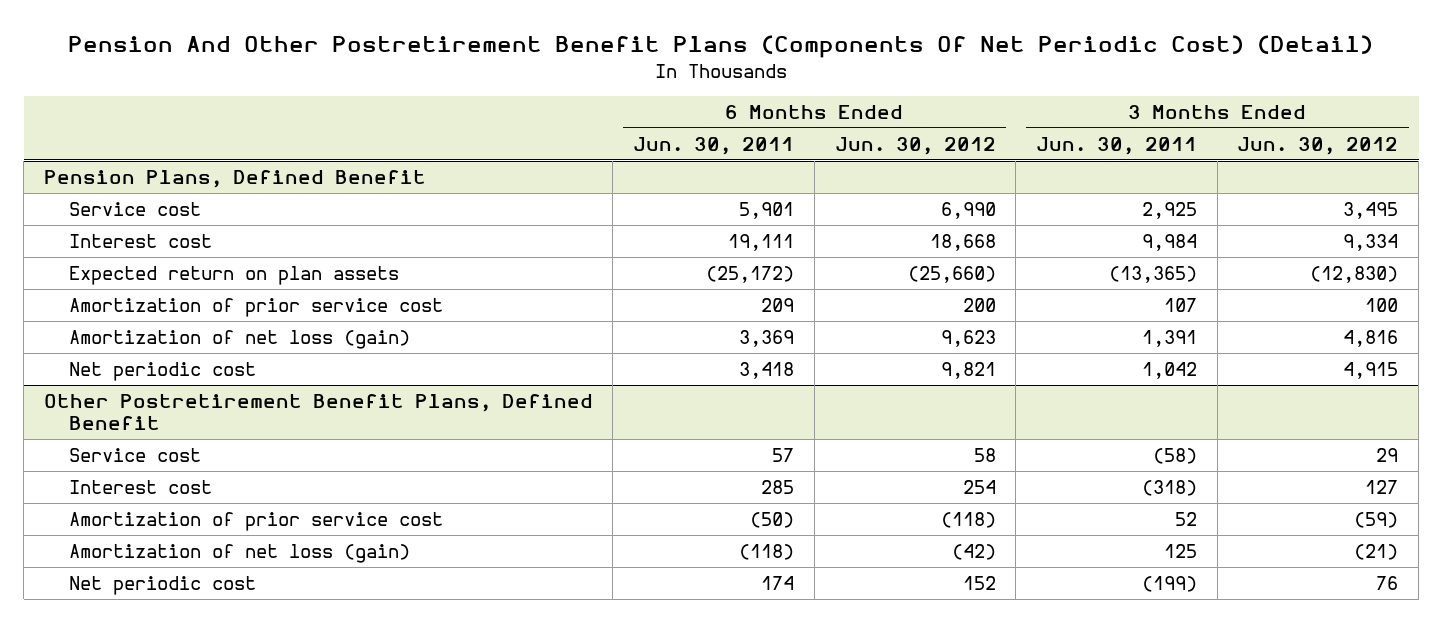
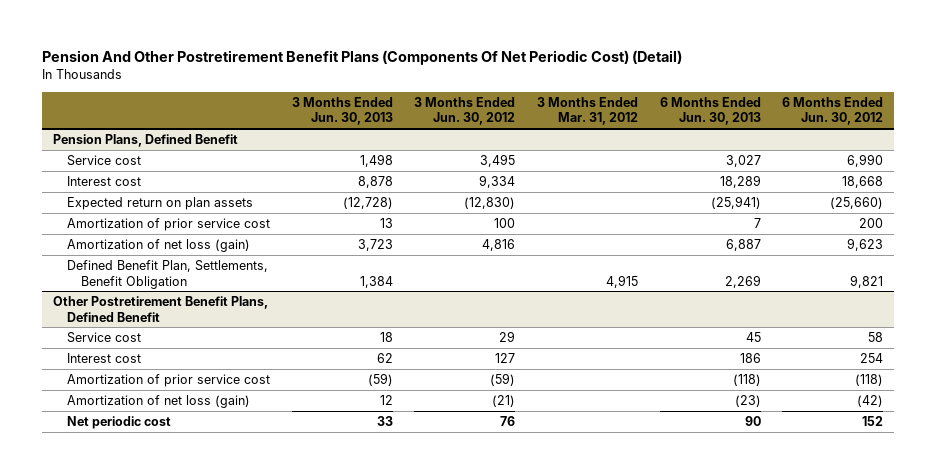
[633,136,795,155] Jun. 30, 2011 -> none
[1036,136,1198,155] Jun. 30, 2011 -> none
none -> [291,96,393,126] 3 Months Ended Jun. 30, 2013
none -> [536,96,638,126] 3 Months Ended Mar. 31, 2012
none -> [659,96,761,126] 6 Months Ended Jun. 30, 2013
[68,361,256,381] Net periodic cost -> none
none -> [67,260,269,289] Defined Benefit Plan, Settlements, Benefit Obligation

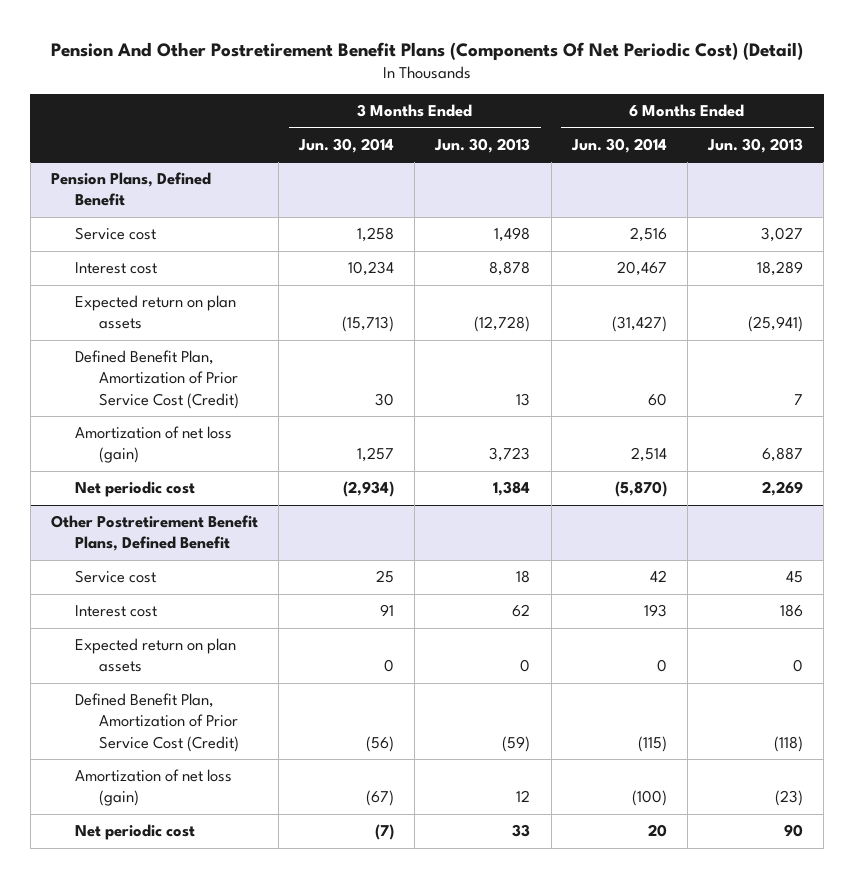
[414,96,516,126] 3 Months Ended Jun. 30, 2012 -> none
[536,96,638,126] 3 Months Ended Mar. 31, 2012 -> none
[782,96,884,126] 6 Months Ended Jun. 30, 2012 -> none
none -> [298,138,395,154] Jun. 30, 2014
none -> [570,138,667,154] Jun. 30, 2014
[67,218,271,232] Amortization of prior service cost -> [74,350,240,409] Defined Benefit Plan, Amortization of Prior Service Cost (Credit)
[67,260,269,289] Defined Benefit Plan, Settlements, Benefit Obligation -> [74,481,195,498] Net periodic cost
none -> [74,638,236,673] Expected return on plan assets
[67,374,271,388] Amortization of prior service cost -> [74,693,240,752] Defined Benefit Plan, Amortization of Prior Service Cost (Credit)

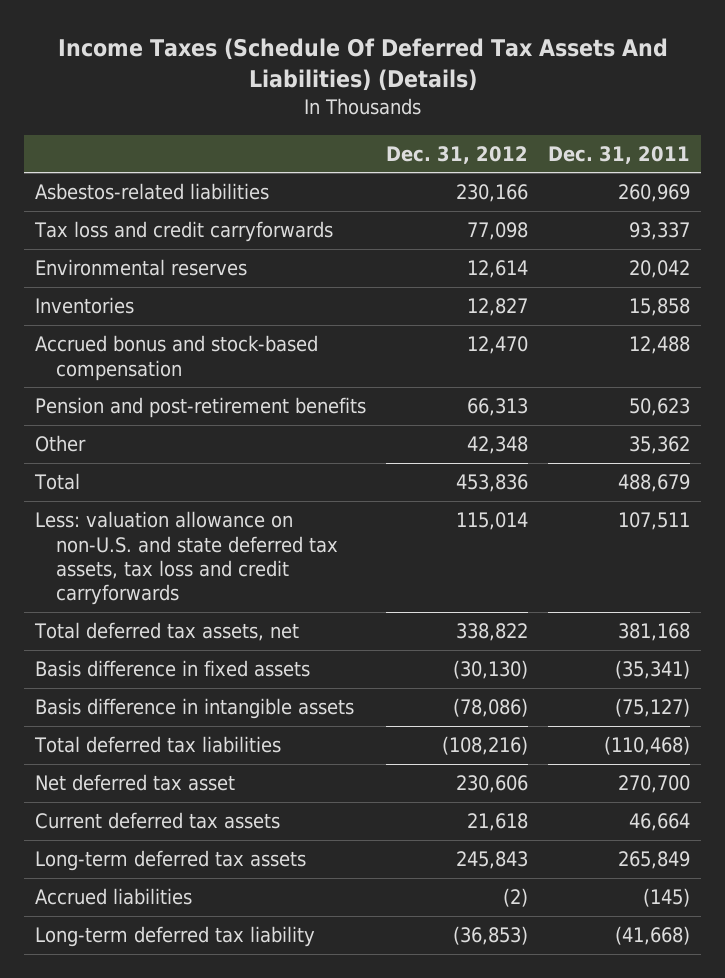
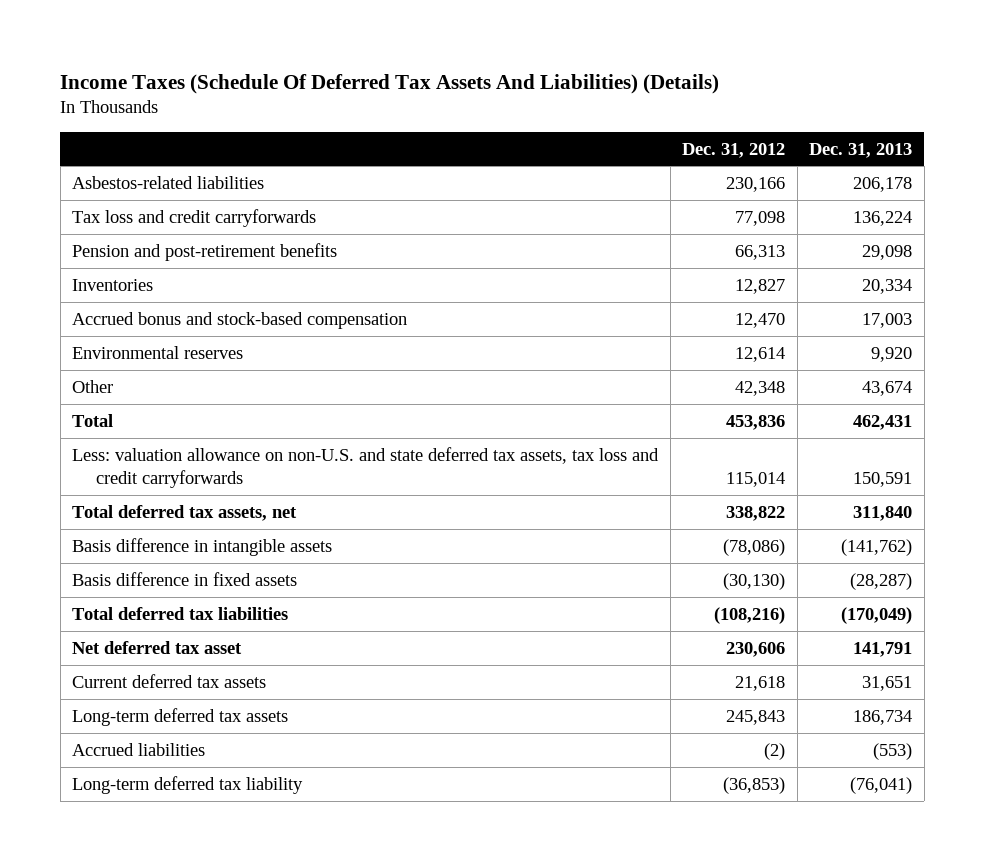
[548,145,691,164] Dec. 31, 2011 -> none
none -> [809,142,913,158] Dec. 31, 2013
[34,397,366,419] Pension and post-retirement benefits -> [72,242,338,261] Pension and post-retirement benefits
[34,259,247,277] Environmental reserves -> [72,345,244,359] Environmental reserves
[34,660,310,678] Basis difference in fixed assets -> [72,571,298,586] Basis difference in fixed assets

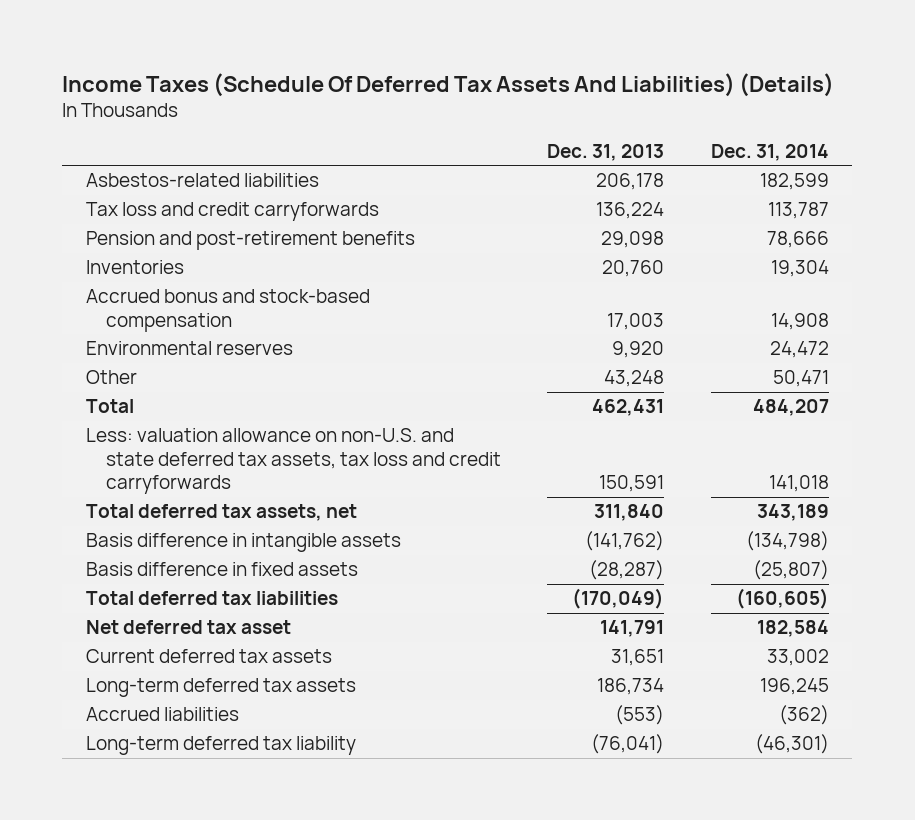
[682,142,786,158] Dec. 31, 2012 -> none
none -> [710,143,829,161] Dec. 31, 2014
[862,278,913,294] 20,334 -> [602,260,665,278] 20,760
[862,380,913,396] 43,674 -> [604,370,665,388] 43,248

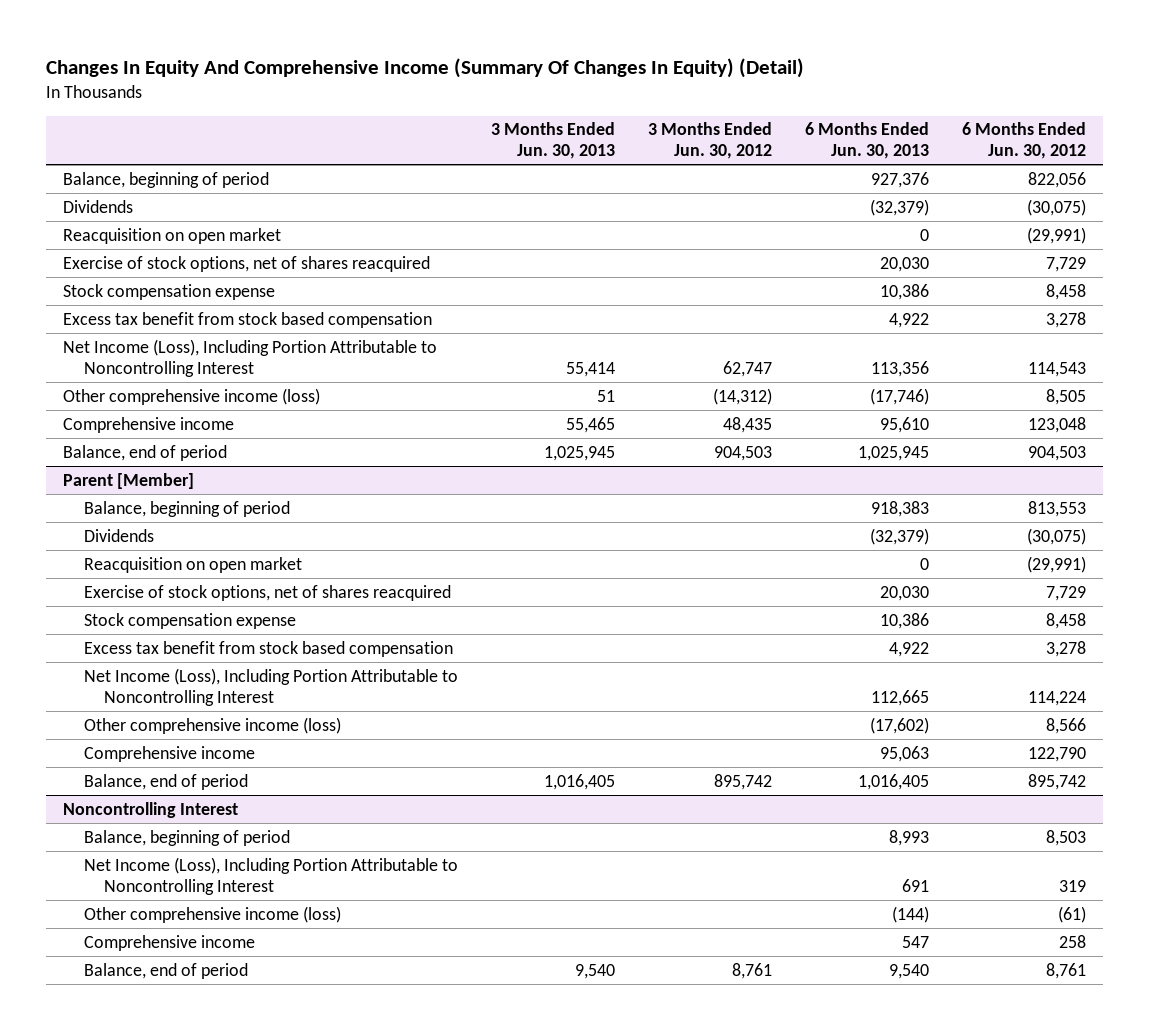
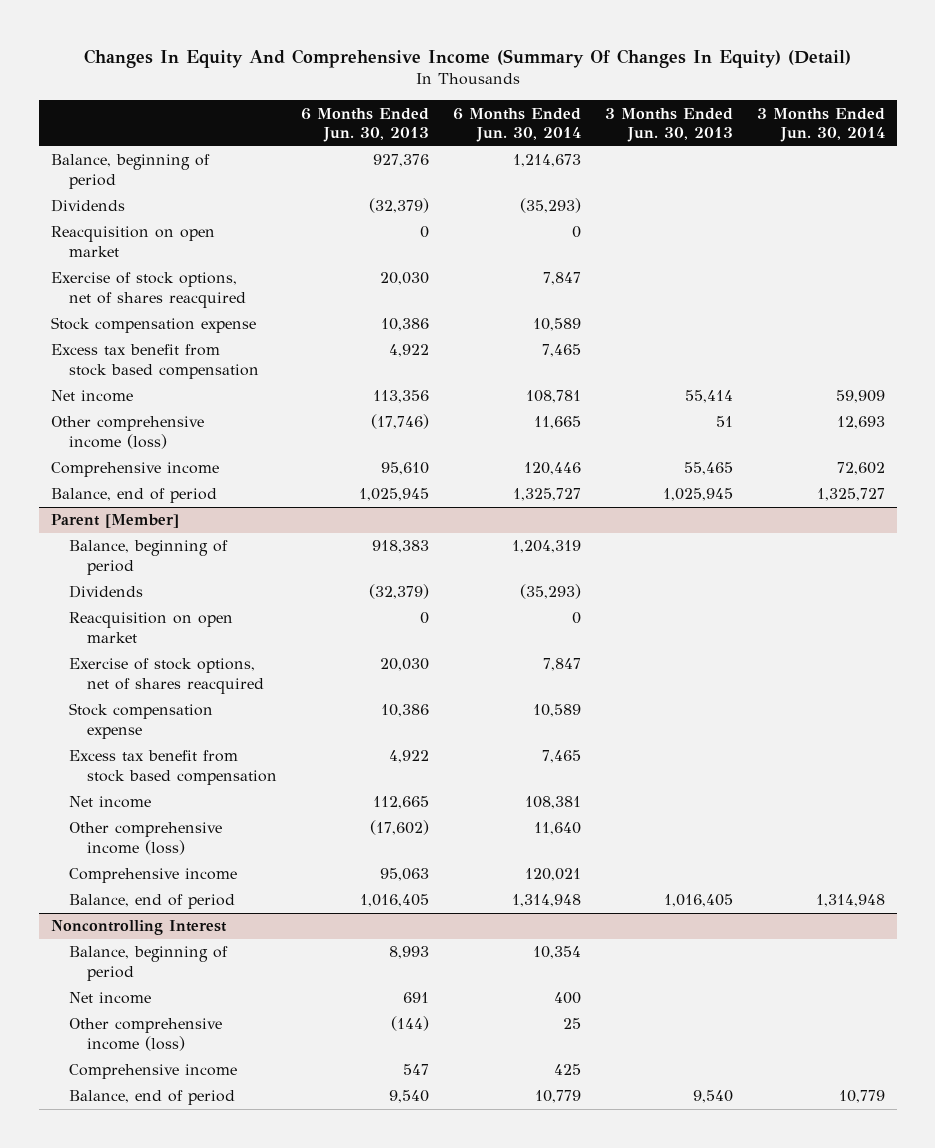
[647,122,772,160] 3 Months Ended Jun. 30, 2012 -> none
[962,122,1087,160] 6 Months Ended Jun. 30, 2012 -> none
none -> [452,107,581,143] 6 Months Ended Jun. 30, 2014
none -> [756,107,885,143] 3 Months Ended Jun. 30, 2014
[62,338,437,377] Net Income (Loss), Including Portion Attributable to Noncontrolling Interest -> [50,390,133,403] Net income
[83,667,458,706] Net Income (Loss), Including Portion Attributable to Noncontrolling Interest -> [68,796,151,809] Net income
[83,856,458,895] Net Income (Loss), Including Portion Attributable to Noncontrolling Interest -> [68,992,151,1005] Net income

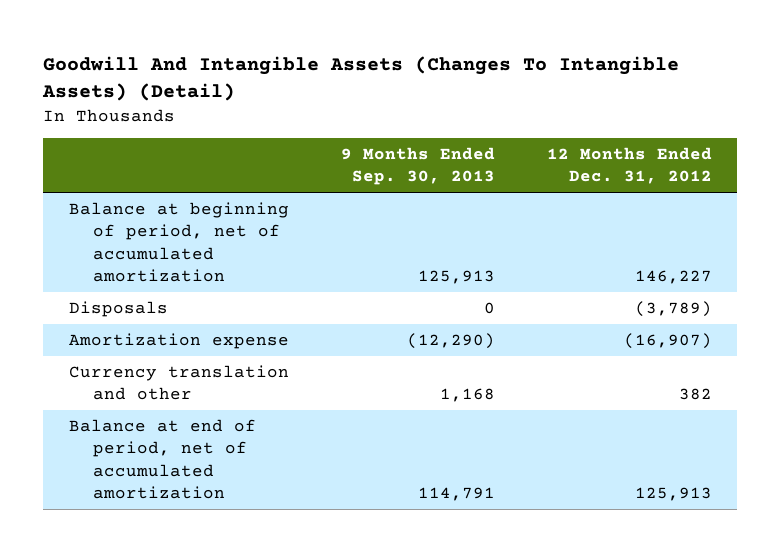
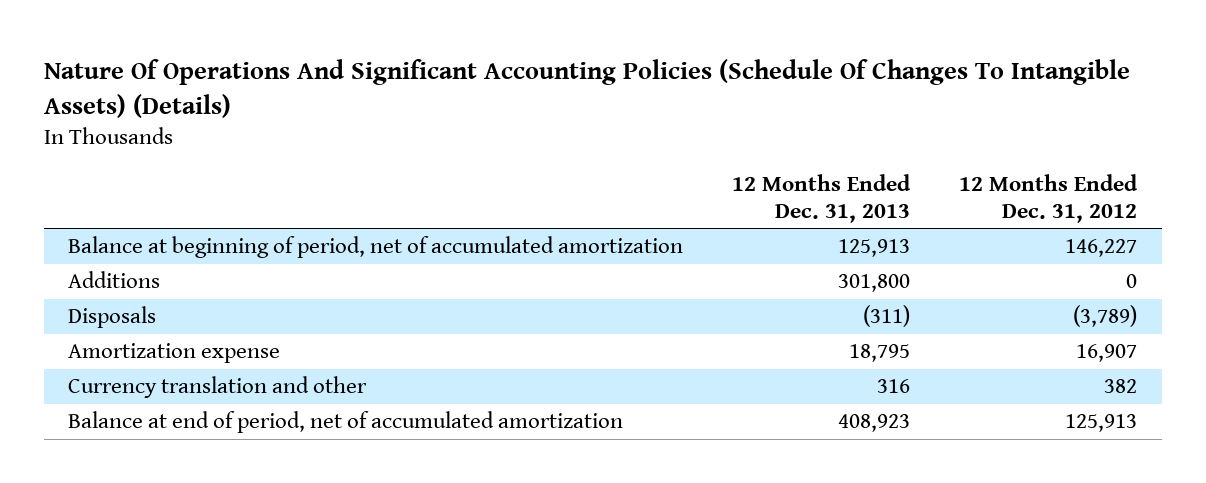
[41,55,679,102] Goodwill And Intangible Assets (Changes To Intangible Assets) (Detail) -> [43,58,1130,118] Nature Of Operations And Significant Accounting Policies (Schedule Of Changes To Intangible Assets) (Details)
[340,147,495,186] 9 Months Ended Sep. 30, 2013 -> none
none -> [732,173,912,223] 12 Months Ended Dec. 31, 2013
none -> [68,271,161,289] Additions
[623,333,712,350] (16,907) -> [1076,344,1138,363] 16,907

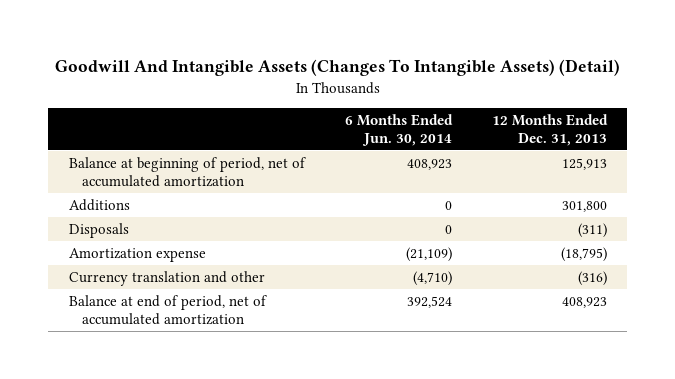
[43,58,1130,118] Nature Of Operations And Significant Accounting Policies (Schedule Of Changes To Intangible Assets) (Details) -> [54,59,620,77] Goodwill And Intangible Assets (Changes To Intangible Assets) (Detail)
[959,173,1139,223] 12 Months Ended Dec. 31, 2012 -> none
none -> [344,113,453,146] 6 Months Ended Jun. 30, 2014
[849,344,911,363] 18,795 -> [560,246,607,262] (18,795)
[877,379,911,394] 316 -> [577,270,607,286] (316)

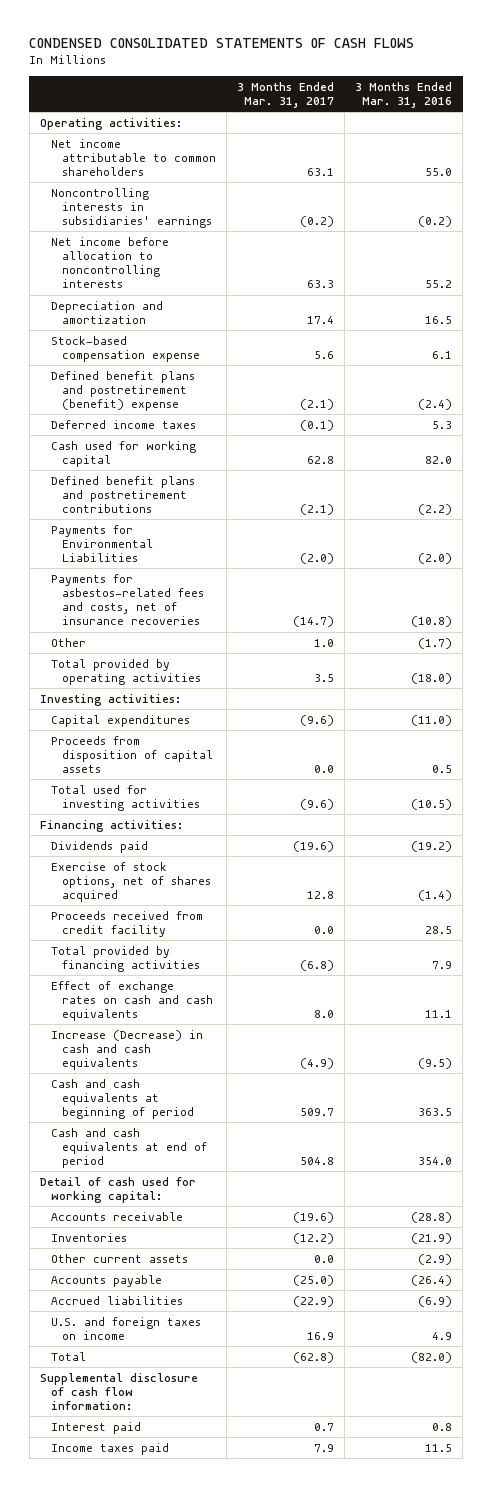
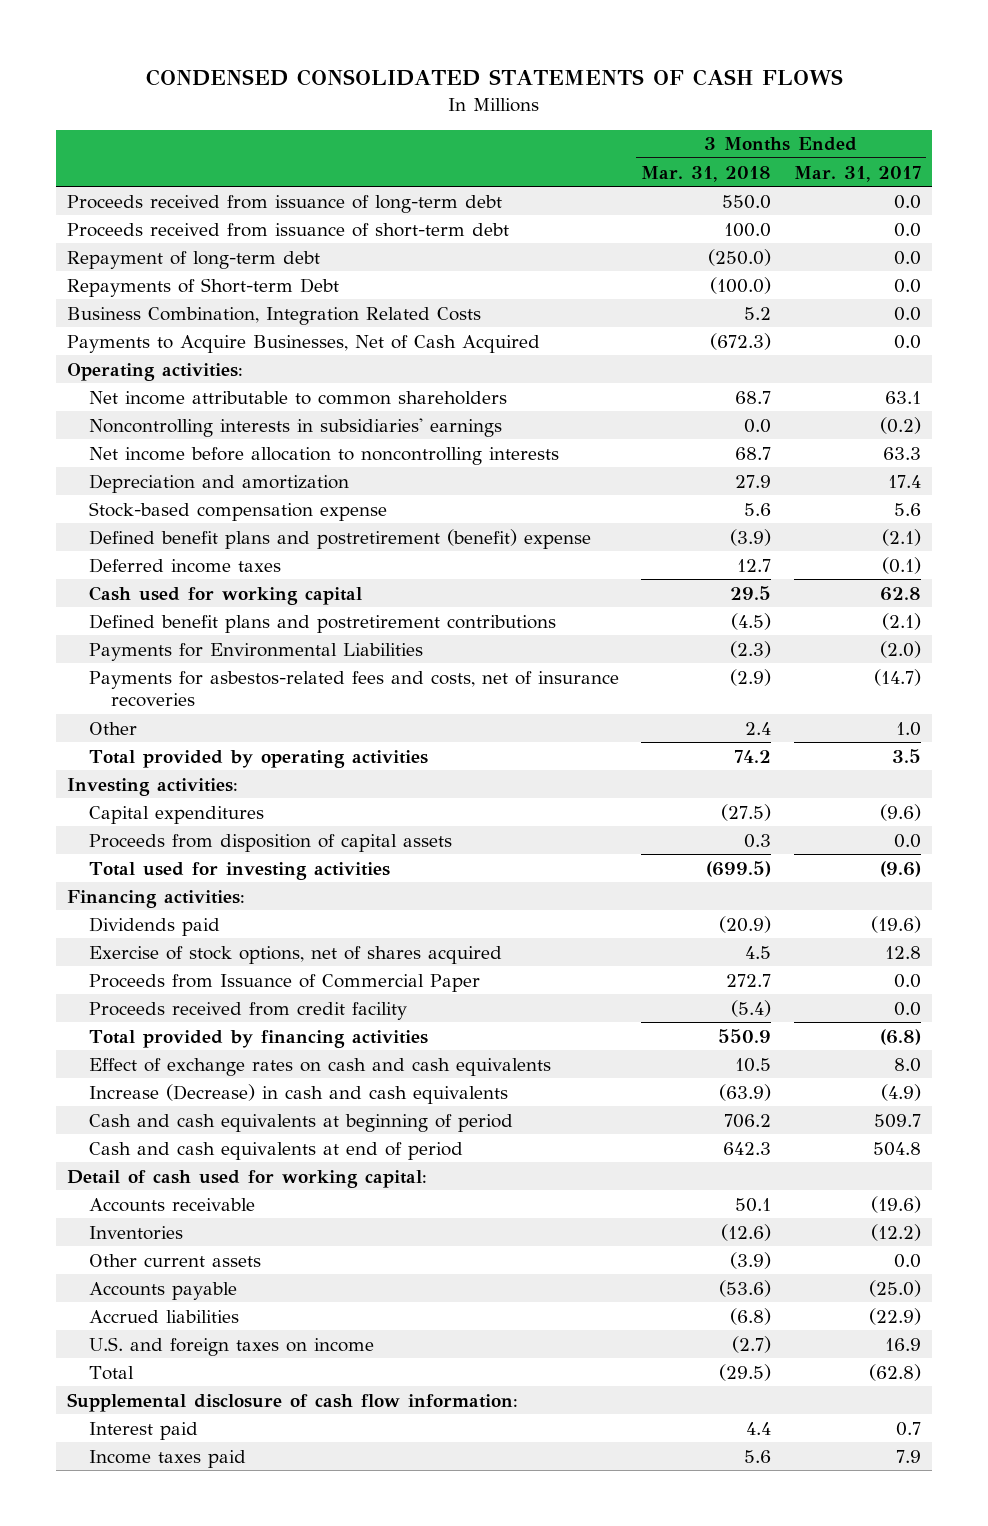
[354,81,452,108] 3 Months Ended Mar. 31, 2016 -> none
none -> [641,165,772,182] Mar. 31, 2018
none -> [66,194,502,213] Proceeds received from issuance of long-term debt
none -> [66,222,509,237] Proceeds received from issuance of short-term debt
none -> [66,250,320,269] Repayment of long-term debt
none -> [66,277,339,297] Repayments of Short-term Debt
none -> [66,306,481,325] Business Combination, Integration Related Costs
none -> [66,334,540,353] Payments to Acquire Businesses, Net of Cash Acquired
none -> [89,973,481,992] Proceeds from Issuance of Commercial Paper

